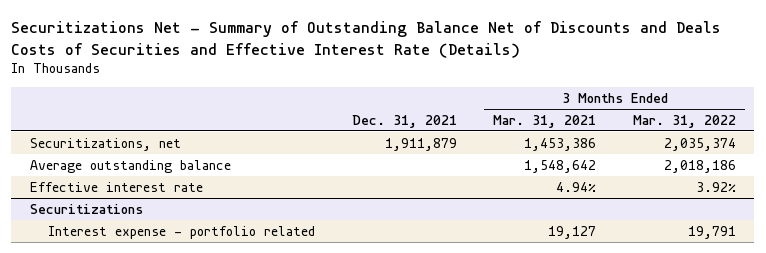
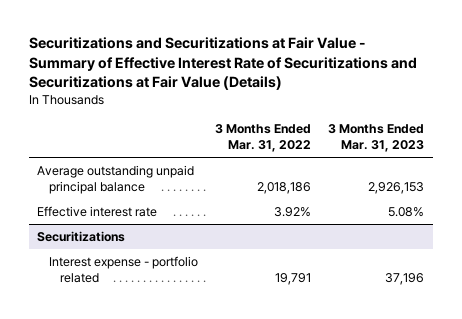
[11,20,722,58] Securitizations Net - Summary of Outstanding Balance Net of Discounts and Deals Costs of Securities and Effective Interest Rate (Details) -> [28,37,417,91] Securitizations and Securitizations at Fair Value - Summary of Effective Interest Rate of Securitizations and Securitizations at Fair Value (Details)
[351,114,457,128] Dec. 31, 2021 -> none
[493,114,597,128] Mar. 31, 2021 -> none
none -> [328,124,425,153] 3 Months Ended Mar. 31, 2023
[29,137,181,151] Securitizations, net -> none
[29,159,231,173] Average outstanding balance -> [37,164,195,194] Average outstanding unpaid principal balance

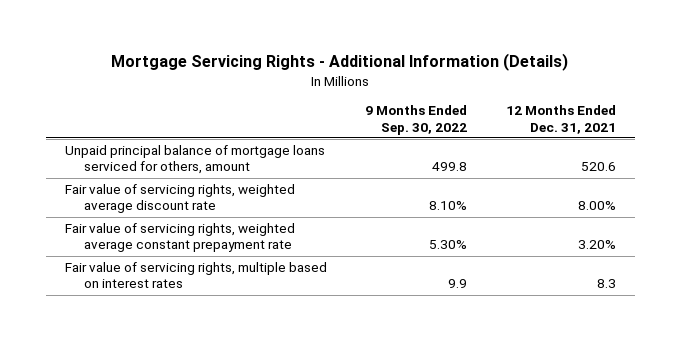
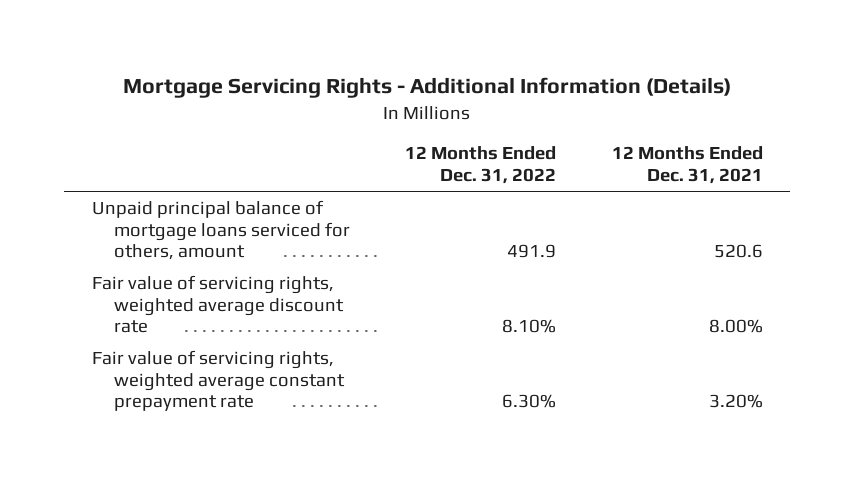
[365,105,468,135] 9 Months Ended Sep. 30, 2022 -> none
none -> [405,146,557,185] 12 Months Ended Dec. 31, 2022
[65,262,328,289] Fair value of servicing rights, multiple based on interest rates -> none

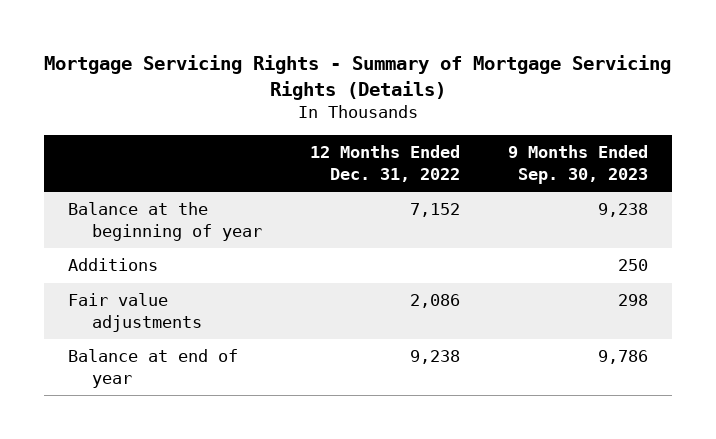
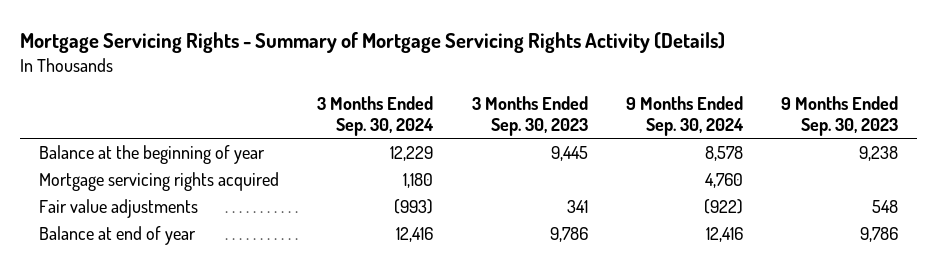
[44,54,672,100] Mortgage Servicing Rights - Summary of Mortgage Servicing Rights (Details) -> [20,31,726,53] Mortgage Servicing Rights - Summary of Mortgage Servicing Rights Activity (Details)
[310,145,461,182] 12 Months Ended Dec. 31, 2022 -> none
none -> [317,95,435,137] 3 Months Ended Sep. 30, 2024
none -> [471,95,588,137] 3 Months Ended Sep. 30, 2023
none -> [625,95,744,137] 9 Months Ended Sep. 30, 2024
[68,258,159,272] Additions -> none
none -> [39,172,280,192] Mortgage servicing rights acquired
[618,294,649,307] 298 -> [871,200,898,214] 548

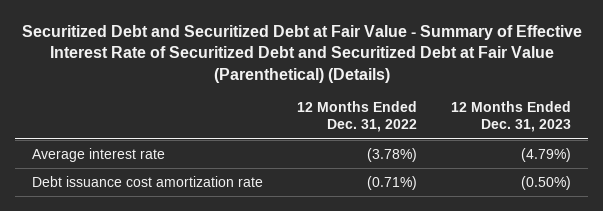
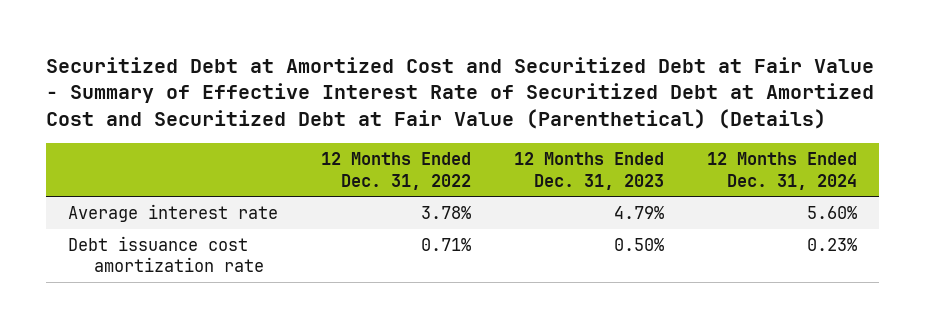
[21,24,582,83] Securitized Debt and Securitized Debt at Fair Value - Summary of Effective Interest Rate of Securitized Debt and Securitized Debt at Fair Value (Parenthetical) (Details) -> [45,56,874,129] Securitized Debt at Amortized Cost and Securitized Debt at Fair Value - Summary of Effective Interest Rate of Securitized Debt at Amortized Cost and Securitized Debt at Fair Value (Parenthetical) (Details)
none -> [707,152,858,190] 12 Months Ended Dec. 31, 2024
[367,147,418,162] (3.78%) -> [420,206,471,220] 3.78%
[521,147,572,162] (4.79%) -> [613,206,664,220] 4.79%
[367,175,418,190] (0.71%) -> [420,238,471,252] 0.71%
[521,175,572,190] (0.50%) -> [613,238,664,252] 0.50%

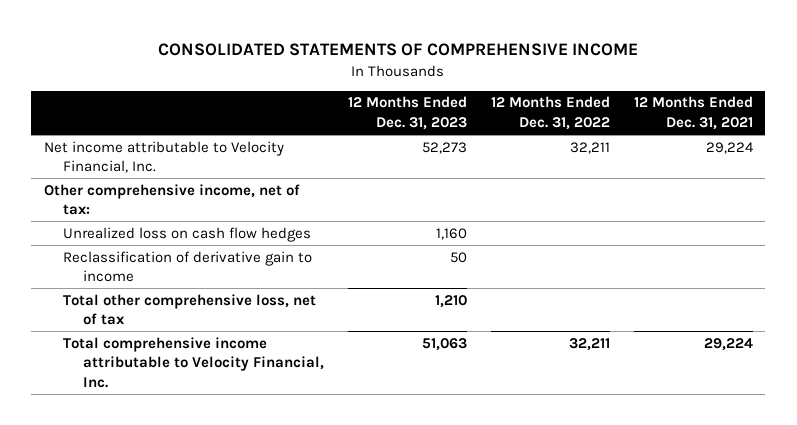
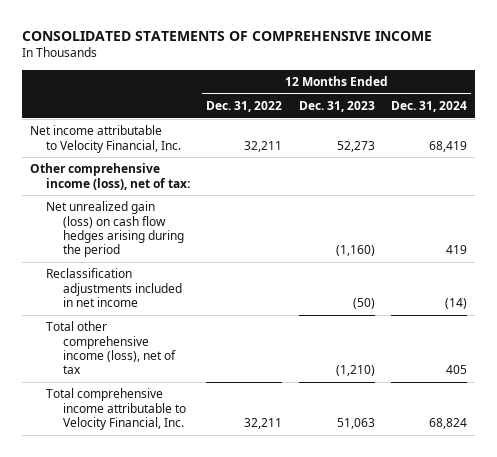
[634,96,754,131] 12 Months Ended Dec. 31, 2021 -> none
none -> [390,100,467,112] Dec. 31, 2024
[63,250,313,283] Reclassification of derivative gain to income -> none
[43,183,300,216] Other comprehensive income, net of tax: -> [29,163,191,190] Other comprehensive income (loss), net of tax:
[63,226,312,242] Unrealized loss on cash flow hedges -> [46,201,184,258] Net unrealized gain (loss) on cash flow hedges arising during the period
[435,227,467,240] 1,160 -> [335,245,375,257] (1,160)
none -> [46,268,182,307] Reclassification adjustments included in net income
[63,293,317,326] Total other comprehensive loss, net of tax -> [46,321,176,375] Total other comprehensive income (loss), net of tax
[434,294,467,308] 1,210 -> [335,365,375,377] (1,210)

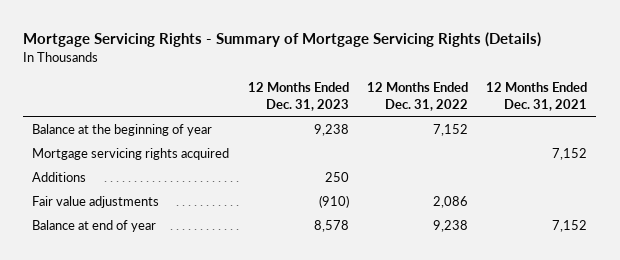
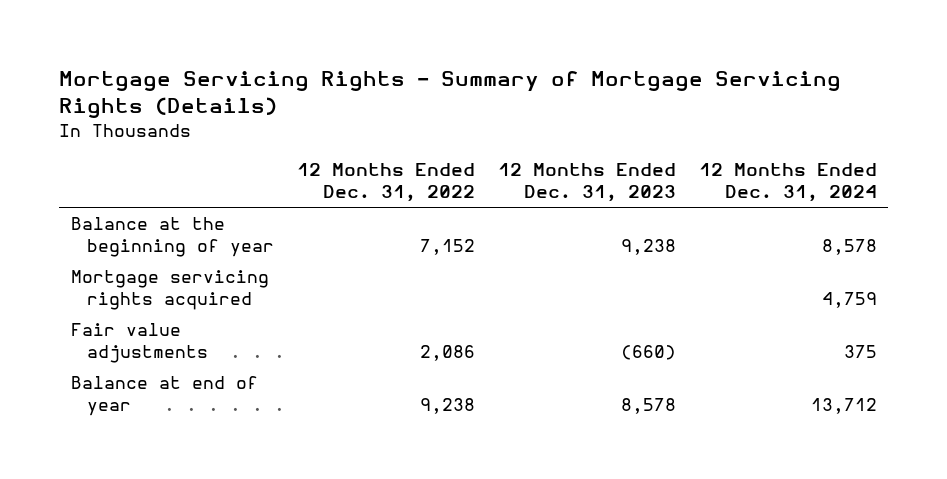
[486,81,588,111] 12 Months Ended Dec. 31, 2021 -> none
none -> [698,163,877,203] 12 Months Ended Dec. 31, 2024
[32,171,87,182] Additions -> none
[318,194,349,208] (910) -> [620,345,676,361] (660)

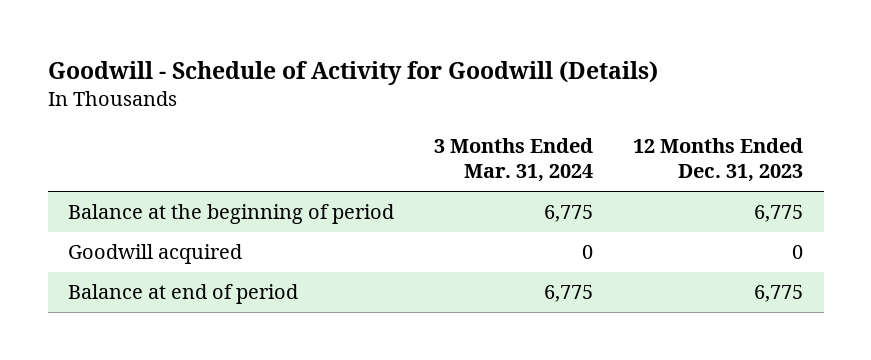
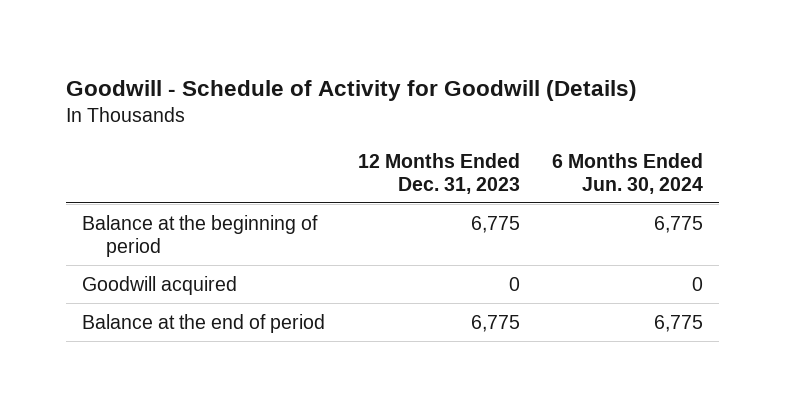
[434,138,594,183] 3 Months Ended Mar. 31, 2024 -> none
none -> [552,152,704,194] 6 Months Ended Jun. 30, 2024
[67,284,298,305] Balance at end of period -> [81,313,325,333] Balance at the end of period

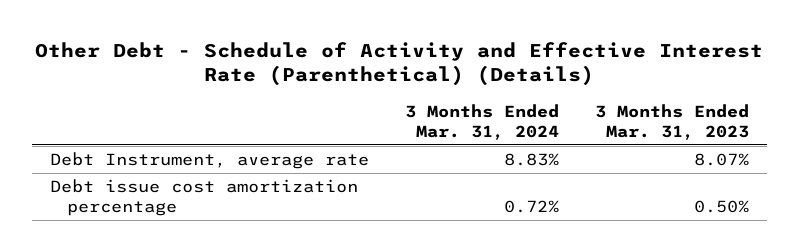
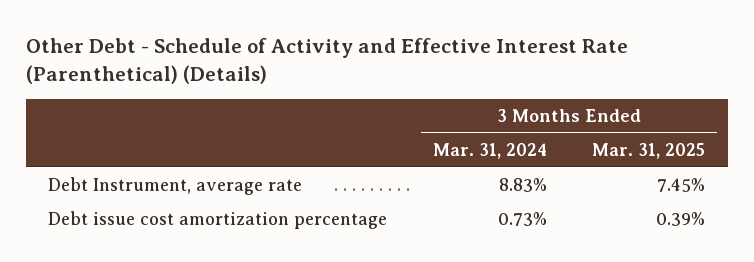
[594,103,749,140] 3 Months Ended Mar. 31, 2023 -> none
none -> [592,142,706,159] Mar. 31, 2025
[503,200,559,214] 0.72% -> [497,212,547,227] 0.73%

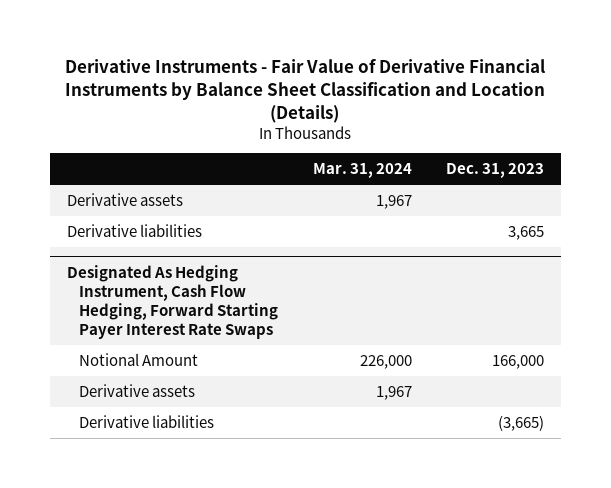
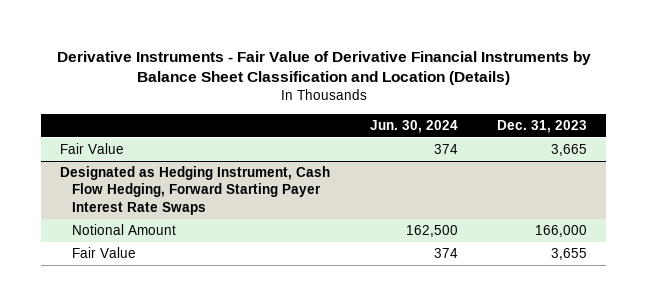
[312,163,412,179] Mar. 31, 2024 -> none
none -> [369,120,458,134] Jun. 30, 2024
[66,192,183,206] Derivative assets -> none
[66,223,202,237] Derivative liabilities -> [60,143,125,155] Fair Value
[66,264,279,340] Designated As Hedging Instrument, Cash Flow Hedging, Forward Starting Payer Interest Rate Swaps -> [60,166,331,215] Designated as Hedging Instrument, Cash Flow Hedging, Forward Starting Payer Interest Rate Swaps
[79,383,196,397] Derivative assets -> none
[79,414,215,428] Derivative liabilities -> none
none -> [72,247,137,259] Fair Value

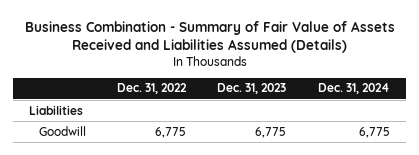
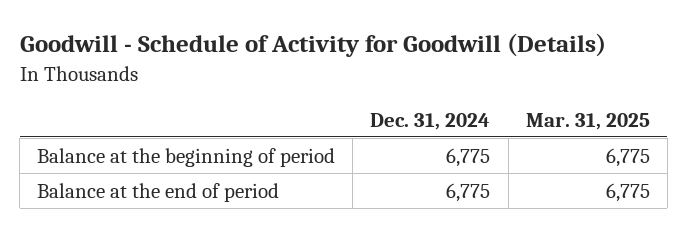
[24,20,395,54] Business Combination - Summary of Fair Value of Assets Received and Liabilities Assumed (Details) -> [19,33,606,58] Goodwill - Schedule of Activity for Goodwill (Details)
[117,83,188,95] Dec. 31, 2022 -> none
[217,83,287,95] Dec. 31, 2023 -> none
none -> [525,112,650,130] Mar. 31, 2025
[29,104,84,115] Liabilities -> none
[38,125,86,136] Goodwill -> [37,147,336,167] Balance at the beginning of period
none -> [37,182,280,202] Balance at the end of period

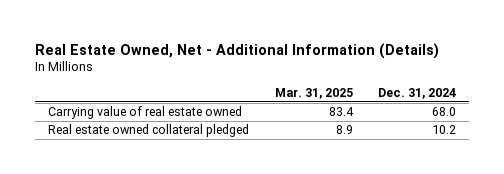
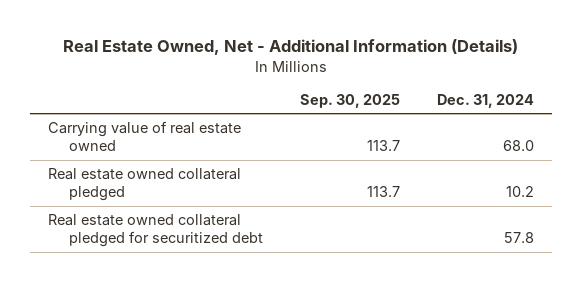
[274,88,353,100] Mar. 31, 2025 -> none
none -> [299,93,400,108] Sep. 30, 2025
none -> [48,213,264,248] Real estate owned collateral pledged for securitized debt

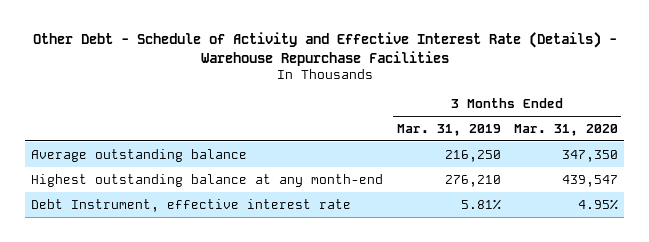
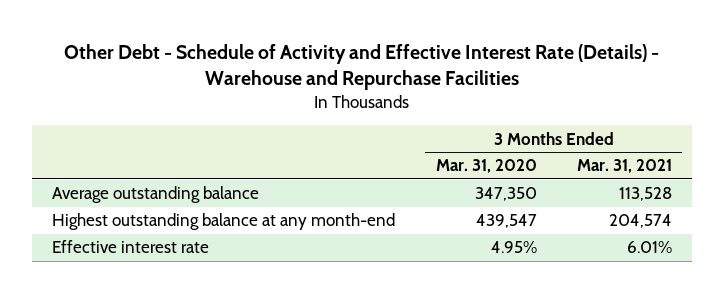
[32,31,617,66] Other Debt - Schedule of Activity and Effective Interest Rate (Details) - Warehouse Repurchase Facilities -> [64,43,660,91] Other Debt - Schedule of Activity and Effective Interest Rate (Details) - Warehouse and Repurchase Facilities
[396,123,501,136] Mar. 31, 2019 -> none
none -> [576,159,672,174] Mar. 31, 2021
[31,198,352,212] Debt Instrument, effective interest rate -> [52,240,210,254] Effective interest rate

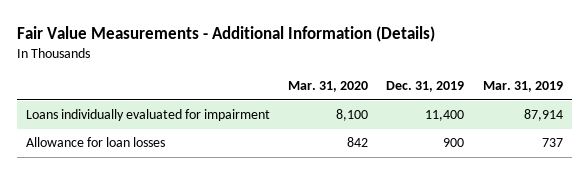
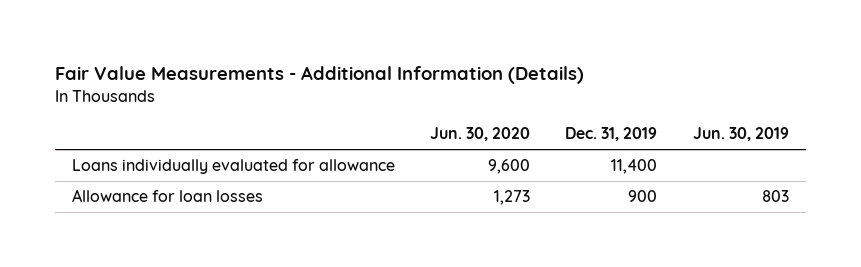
[288,81,369,93] Mar. 31, 2020 -> none
[482,81,563,93] Mar. 31, 2019 -> none
none -> [430,127,531,142] Jun. 30, 2020
none -> [692,127,789,142] Jun. 30, 2019
[25,109,270,122] Loans individually evaluated for impairment -> [72,159,396,175] Loans individually evaluated for allowance

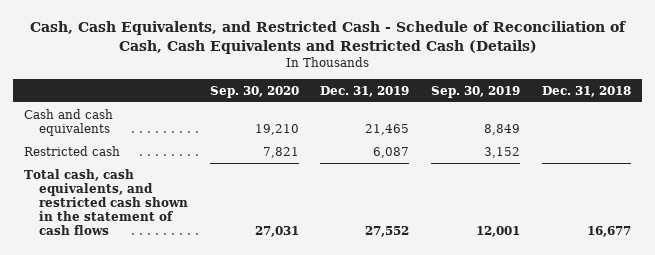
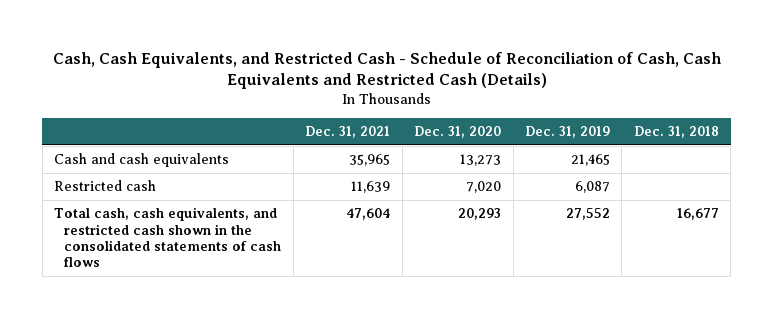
[209,85,299,98] Sep. 30, 2020 -> none
[431,85,521,98] Sep. 30, 2019 -> none
none -> [305,125,391,138] Dec. 31, 2021
none -> [414,125,502,138] Dec. 31, 2020
[24,168,188,236] Total cash, cash equivalents, and restricted cash shown in the statement of cash flows -> [54,207,282,268] Total cash, cash equivalents, and restricted cash shown in the consolidated statements of cash flows

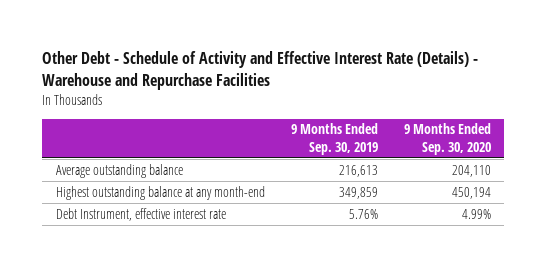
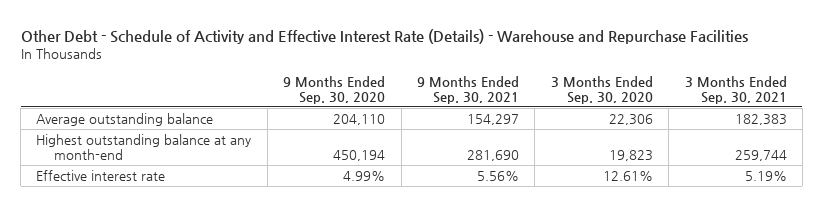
[290,123,378,155] 9 Months Ended Sep. 30, 2019 -> none
none -> [417,75,520,104] 9 Months Ended Sep. 30, 2021
none -> [550,75,653,104] 3 Months Ended Sep. 30, 2020
none -> [684,75,787,104] 3 Months Ended Sep. 30, 2021
[55,207,226,221] Debt Instrument, effective interest rate -> [36,169,166,181] Effective interest rate

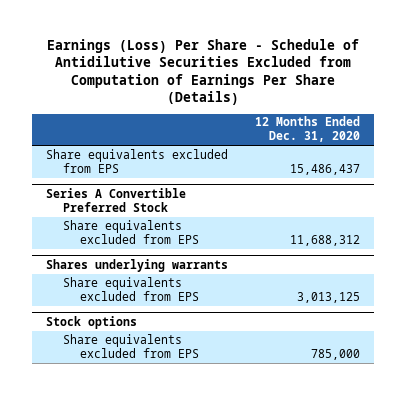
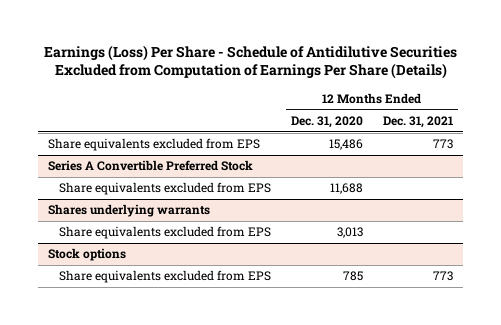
none -> [383,115,454,128] Dec. 31, 2021
[290,163,361,175] 15,486,437 -> [329,139,364,151] 15,486
[290,234,361,246] 11,688,312 -> [330,183,364,195] 11,688
[297,291,361,303] 3,013,125 -> [337,227,364,239] 3,013
[311,348,361,360] 785,000 -> [343,271,364,282] 785

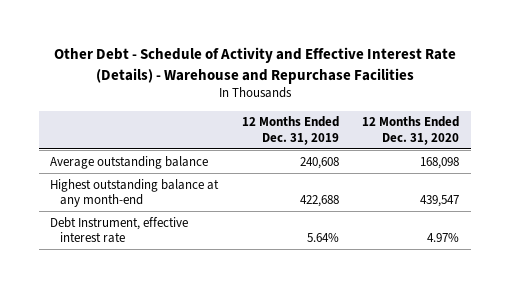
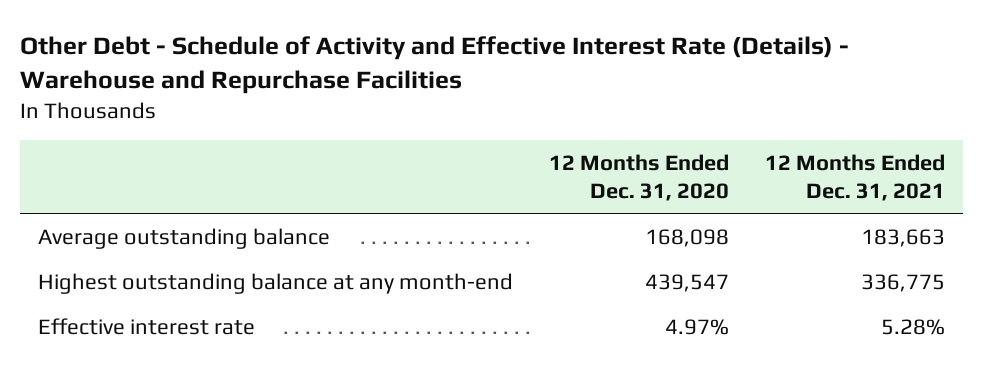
[241,116,339,145] 12 Months Ended Dec. 31, 2019 -> none
none -> [765,153,946,201] 12 Months Ended Dec. 31, 2021
[50,216,189,244] Debt Instrument, effective interest rate -> [38,317,256,335] Effective interest rate

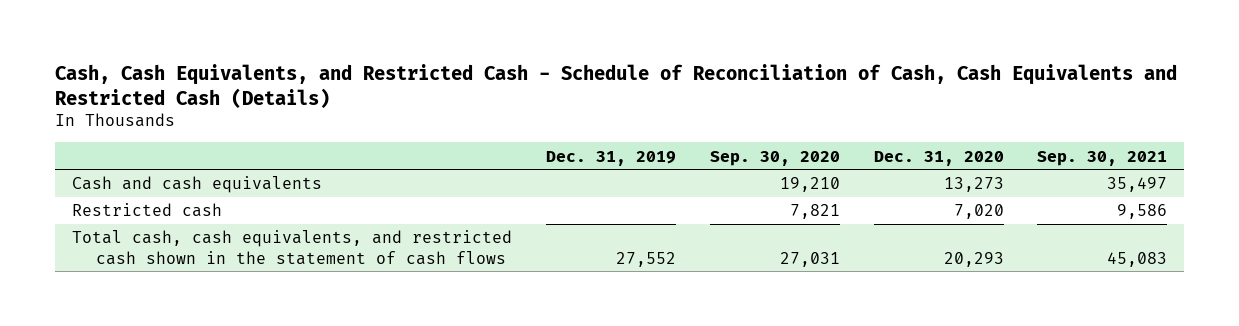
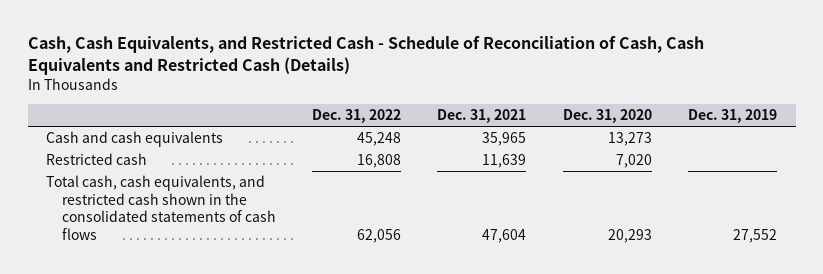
[709,150,840,166] Sep. 30, 2020 -> none
[1037,150,1168,166] Sep. 30, 2021 -> none
none -> [312,109,402,124] Dec. 31, 2022
none -> [437,109,527,124] Dec. 31, 2021
[71,230,512,265] Total cash, cash equivalents, and restricted cash shown in the statement of cash flows -> [45,175,276,241] Total cash, cash equivalents, and restricted cash shown in the consolidated statements of cash flows

